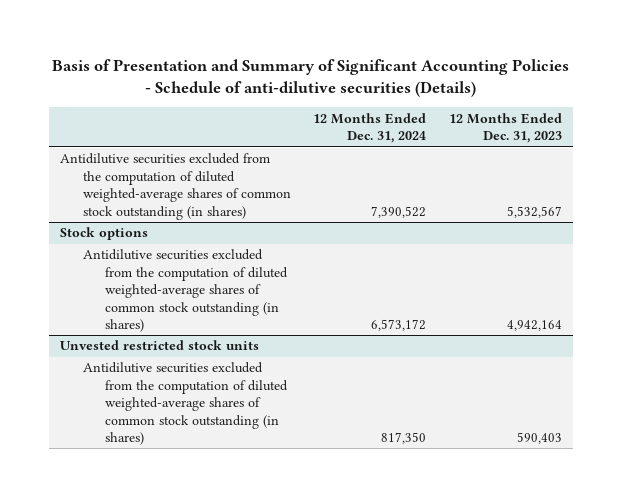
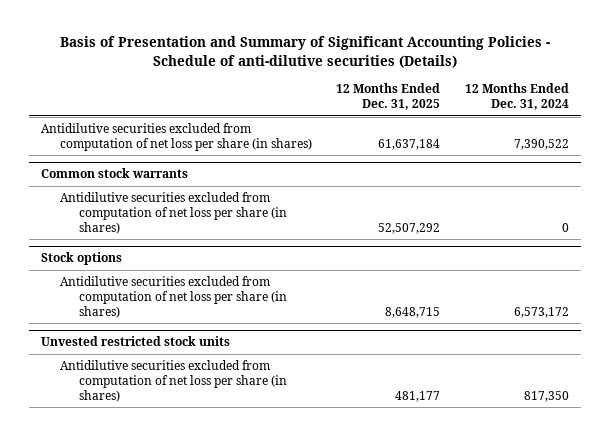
[448,112,562,144] 12 Months Ended Dec. 31, 2023 -> none
none -> [336,83,441,111] 12 Months Ended Dec. 31, 2025
[60,153,291,220] Antidilutive securities excluded from the computation of diluted weighted-average shares of common stock outstanding (in shares) -> [41,122,312,151] Antidilutive securities excluded from computation of net loss per share (in shares)
none -> [41,168,189,179] Common stock warrants
none -> [59,191,287,235] Antidilutive securities excluded from computation of net loss per share (in shares)
[82,249,289,332] Antidilutive securities excluded from the computation of diluted weighted-average shares of common stock outstanding (in shares) -> [59,275,287,319] Antidilutive securities excluded from computation of net loss per share (in shares)
[82,362,289,445] Antidilutive securities excluded from the computation of diluted weighted-average shares of common stock outstanding (in shares) -> [59,359,287,403] Antidilutive securities excluded from computation of net loss per share (in shares)

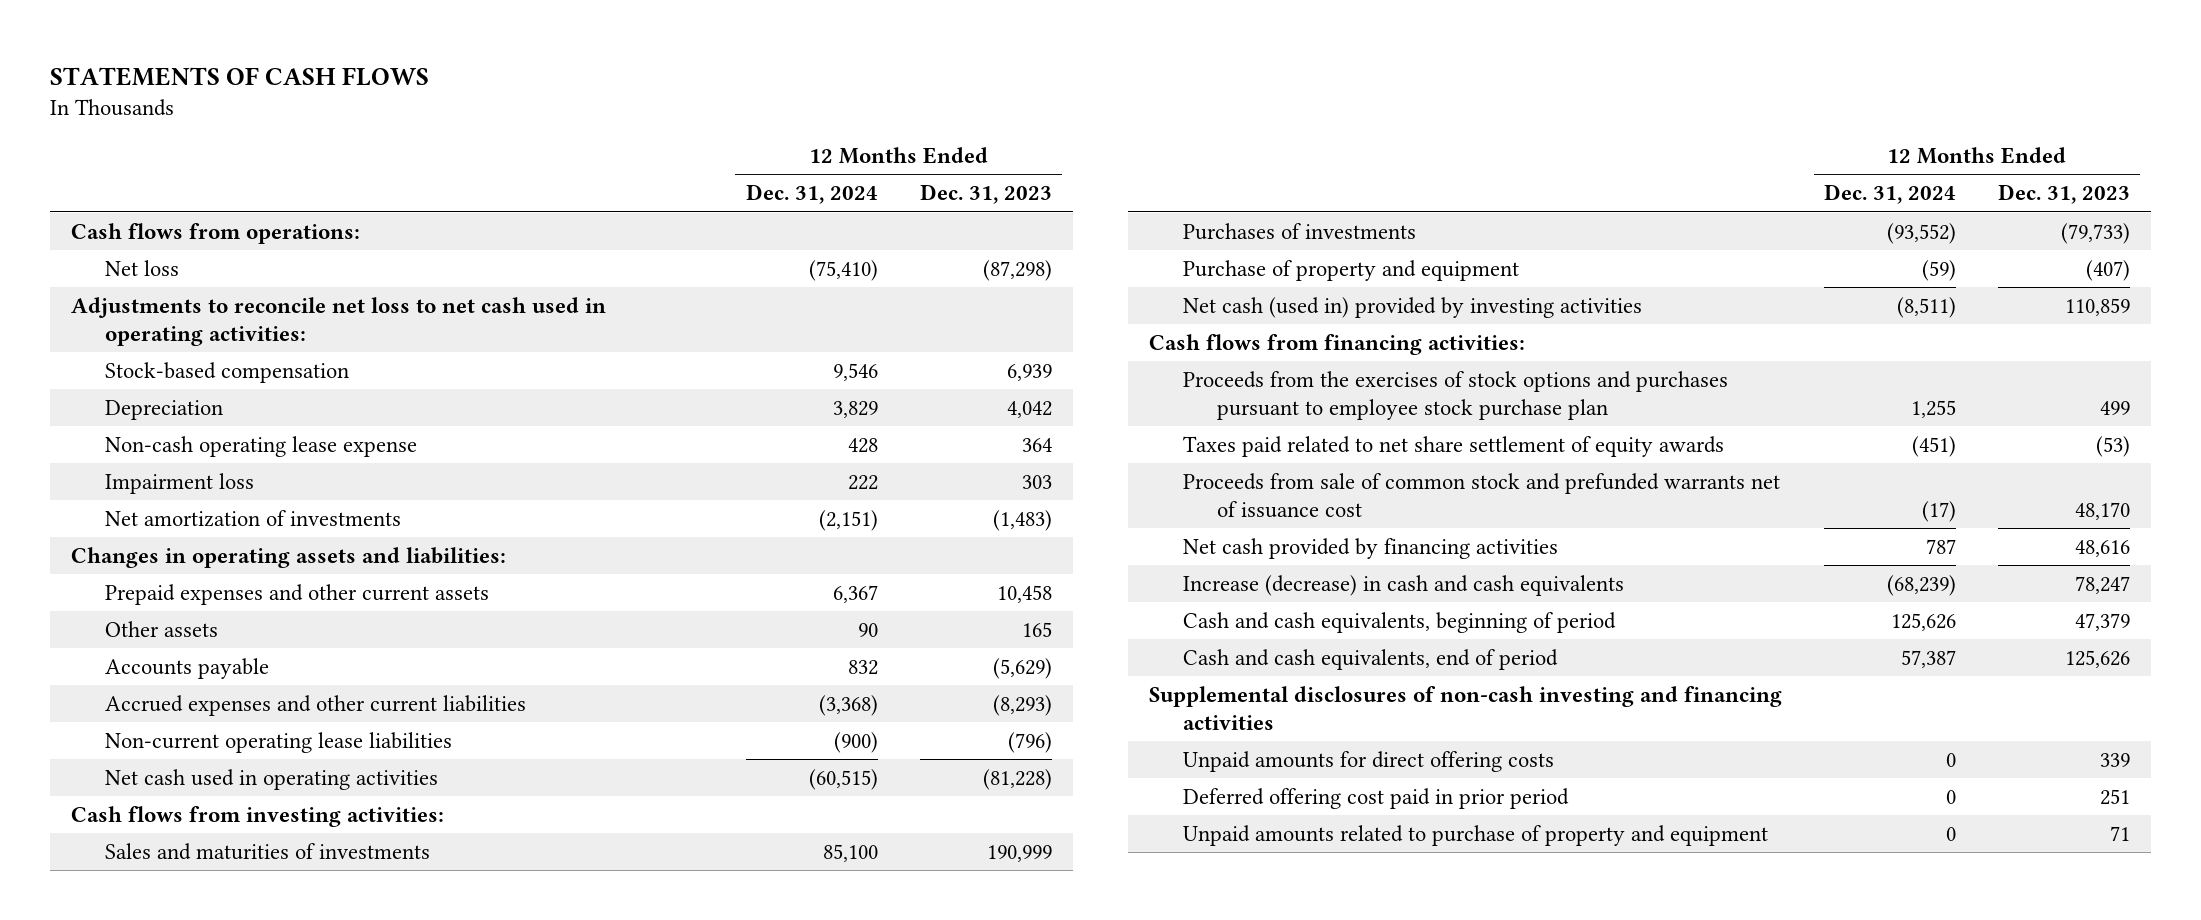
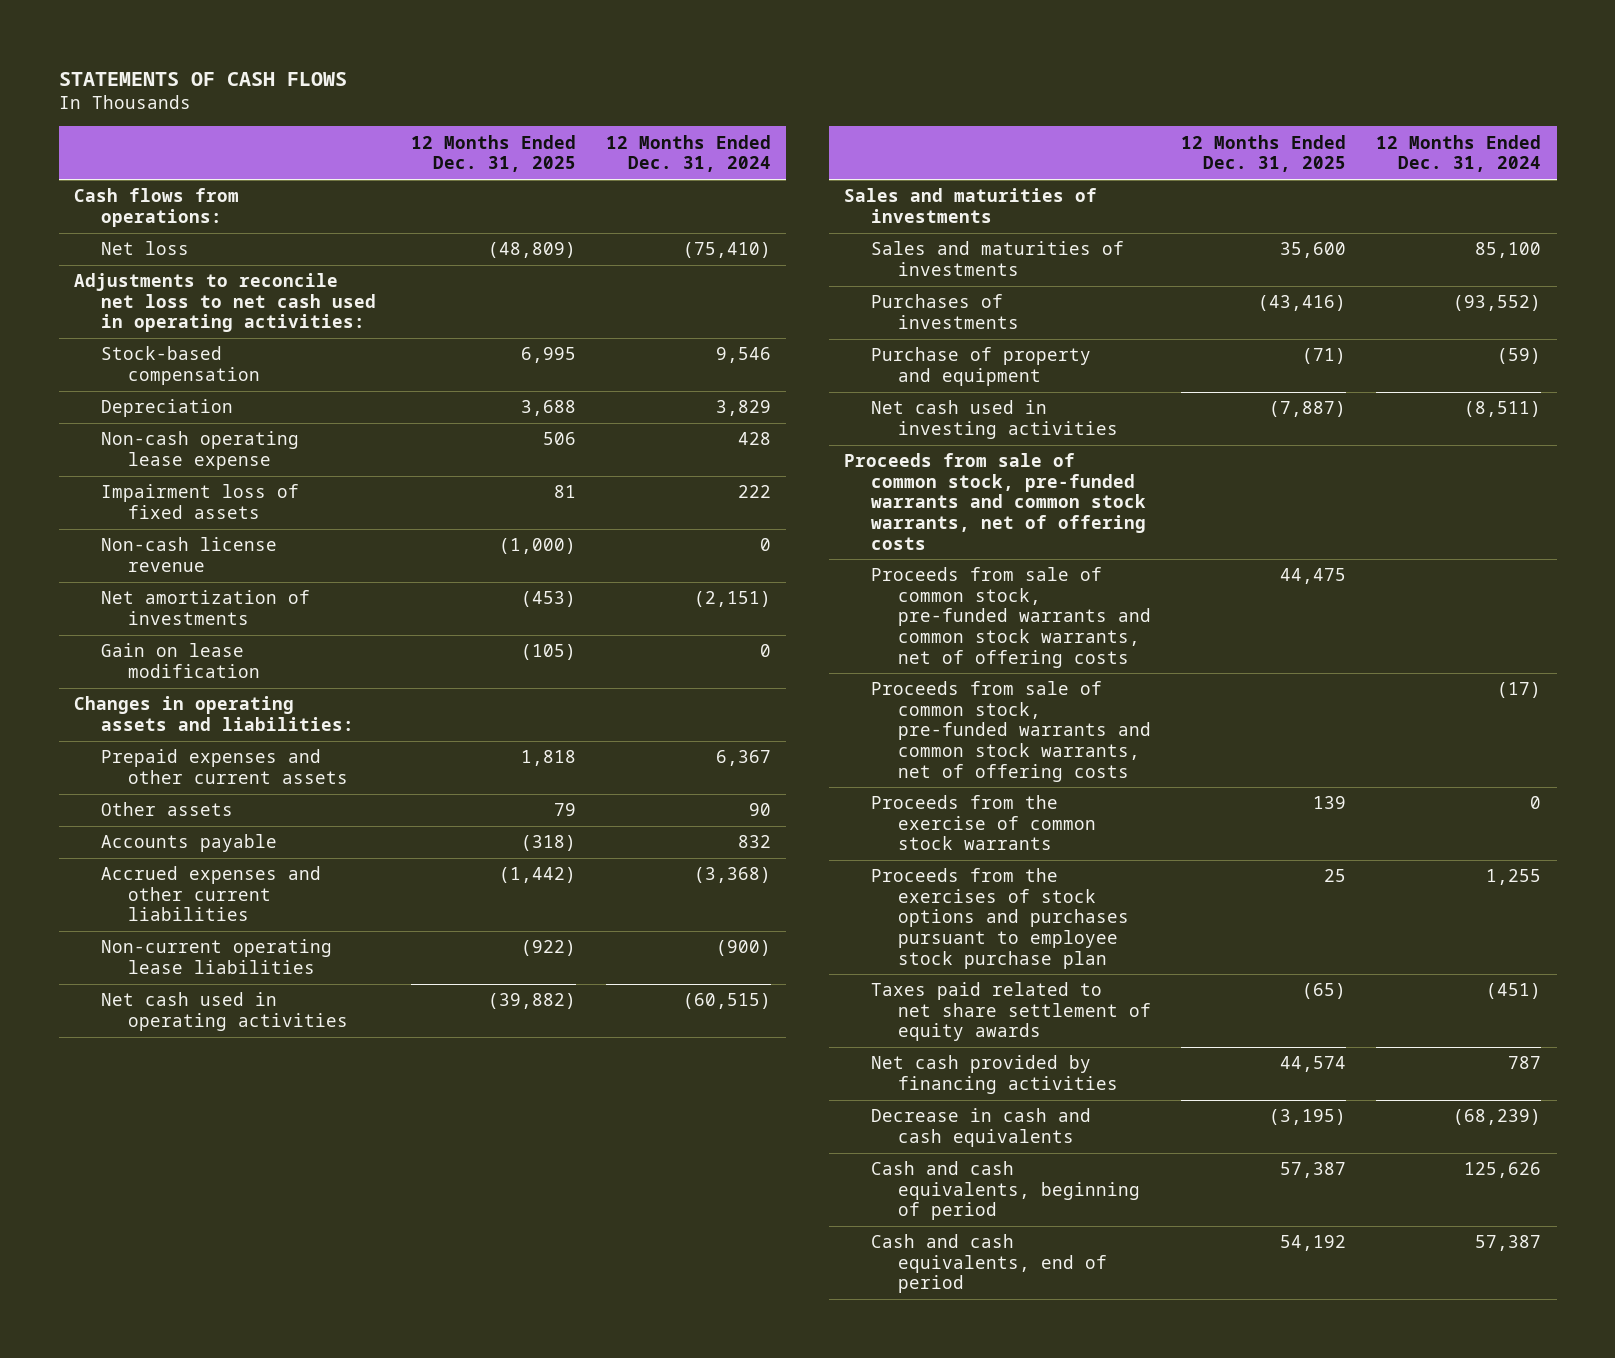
[919,184,1052,205] Dec. 31, 2023 -> none
none -> [410,134,576,173] 12 Months Ended Dec. 31, 2025
[105,472,255,494] Impairment loss -> [100,484,299,519] Impairment loss of fixed assets
none -> [100,537,277,572] Non-cash license revenue
none -> [100,643,260,678] Gain on lease modification
[71,805,445,827] Cash flows from investing activities: -> [844,188,1098,223] Sales and maturities of investments
[1183,296,1643,318] Net cash (used in) provided by investing activities -> [871,400,1119,439] Net cash used in investing activities
[1149,333,1526,355] Cash flows from financing activities: -> [844,453,1147,550] Proceeds from sale of common stock, pre-funded warrants and common stock warrants, net of offering costs
none -> [871,567,1152,668] Proceeds from sale of common stock, pre-funded warrants and common stock warrants, net of offering costs
none -> [871,681,1152,782] Proceeds from sale of common stock, pre-funded warrants and common stock warrants, net of offering costs
none -> [871,795,1097,851] Proceeds from the exercise of common stock warrants
[1183,472,1781,518] Proceeds from sale of common stock and prefunded warrants net of issuance cost -> none
[1183,574,1625,596] Increase (decrease) in cash and cash equivalents -> [871,1108,1092,1147] Decrease in cash and cash equivalents
[1149,685,1783,730] Supplemental disclosures of non-cash investing and financing activities -> none
[1183,750,1555,772] Unpaid amounts for direct offering costs -> none
[1183,787,1570,809] Deferred offering cost paid in prior period -> none
[1183,824,1769,846] Unpaid amounts related to purchase of property and equipment -> none

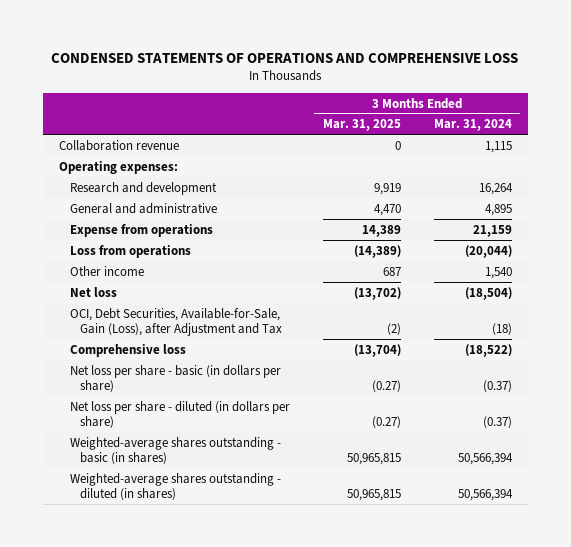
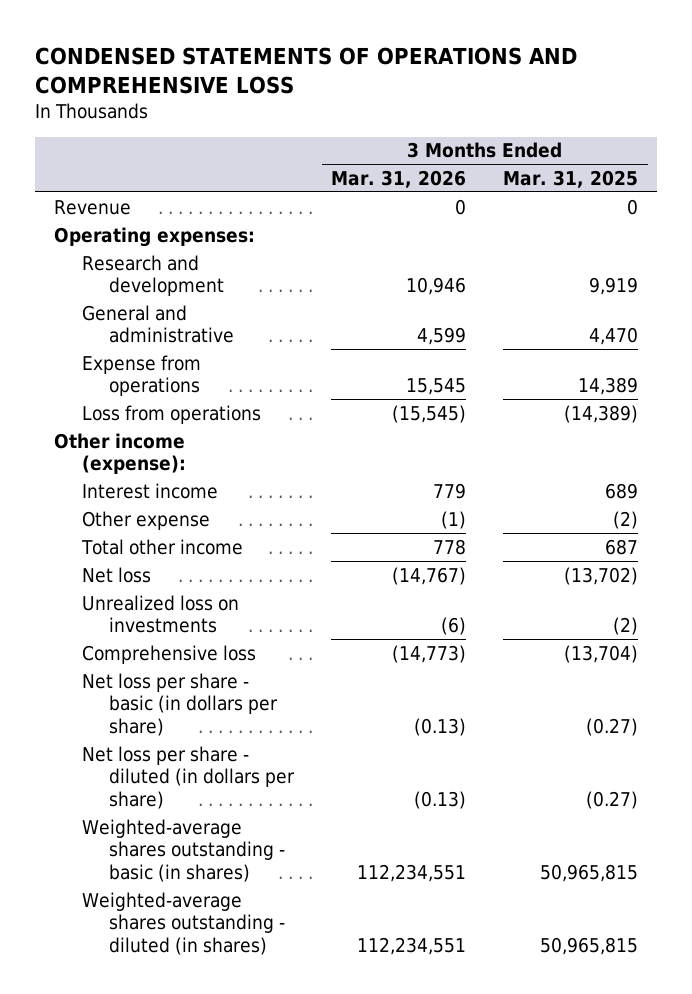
[433,119,512,132] Mar. 31, 2024 -> none
none -> [331,169,467,188] Mar. 31, 2026
[59,139,180,151] Collaboration revenue -> [53,199,131,215] Revenue
none -> [53,432,186,475] Other income (expense):
none -> [81,482,218,499] Interest income
[69,265,144,276] Other income -> [81,510,210,530] Other expense
[382,266,401,276] 687 -> [613,510,639,529] (2)
none -> [80,538,243,555] Total other income
[69,307,282,337] OCI, Debt Securities, Available-for-Sale, Gain (Loss), after Adjustment and Tax -> [81,594,239,634] Unrealized loss on investments

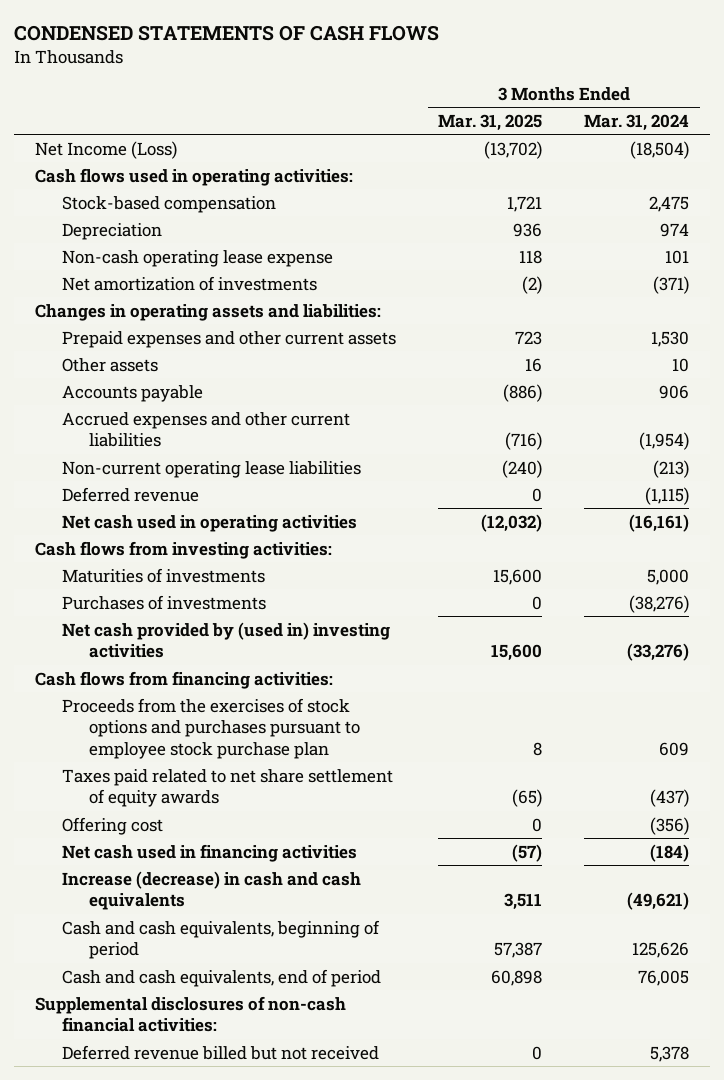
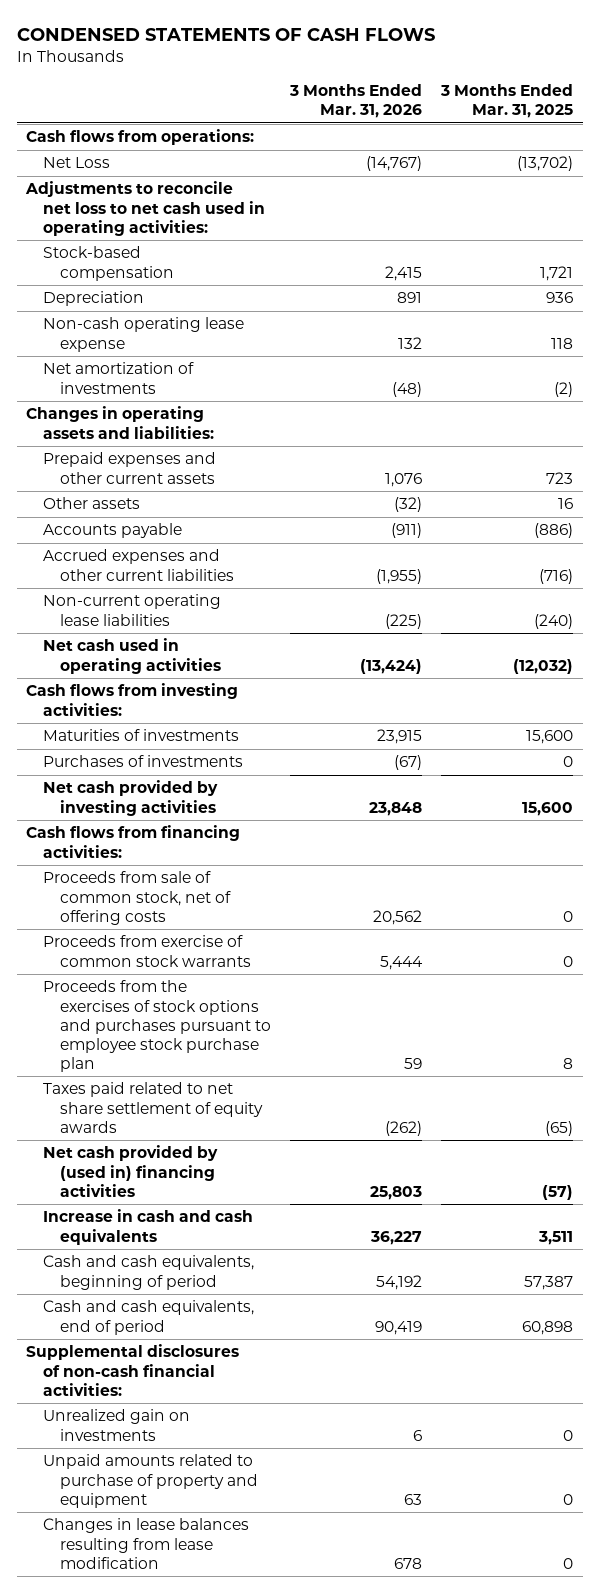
[584,114,690,132] Mar. 31, 2024 -> none
none -> [289,84,423,119] 3 Months Ended Mar. 31, 2026
none -> [26,129,255,146] Cash flows from operations:
[35,140,178,159] Net Income (Loss) -> [43,157,111,169] Net Loss
[35,167,354,186] Cash flows used in operating activities: -> [25,181,266,236] Adjustments to reconcile net loss to net cash used in operating activities:
[61,486,199,502] Deferred revenue -> none
[61,621,390,659] Net cash provided by (used in) investing activities -> [43,780,219,816] Net cash provided by investing activities
none -> [43,871,232,925] Proceeds from sale of common stock, net of offering costs
none -> [43,935,252,967] Proceeds from exercise of common stock warrants
[61,816,163,835] Offering cost -> none
[61,843,357,862] Net cash used in financing activities -> [43,1145,219,1197] Net cash provided by (used in) financing activities
[61,870,361,911] Increase (decrease) in cash and cash equivalents -> [43,1209,254,1245] Increase in cash and cash equivalents
[61,1044,379,1060] Deferred revenue billed but not received -> none
none -> [43,1409,191,1441] Unrealized gain on investments
none -> [43,1454,259,1508] Unpaid amounts related to purchase of property and equipment
none -> [43,1518,250,1569] Changes in lease balances resulting from lease modification

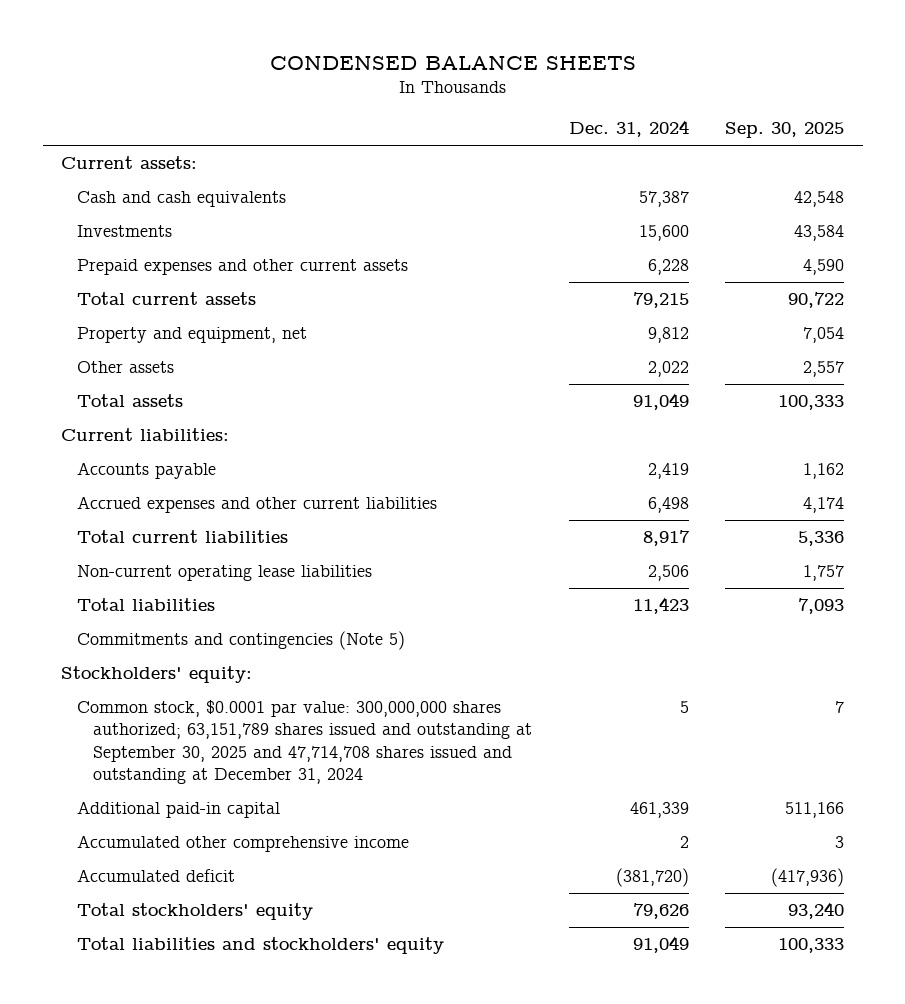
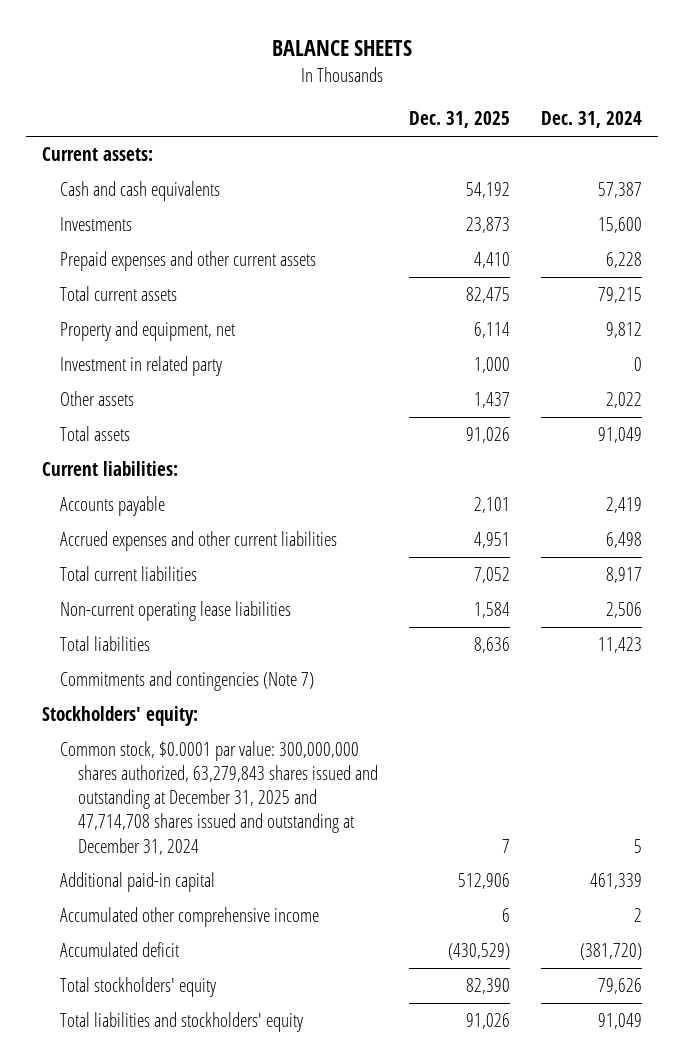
[269,55,636,70] CONDENSED BALANCE SHEETS -> [272,40,413,57] BALANCE SHEETS
[725,122,845,139] Sep. 30, 2025 -> none
none -> [409,111,511,129] Dec. 31, 2025
none -> [59,356,222,377] Investment in related party
[77,631,406,651] Commitments and contingencies (Note 5) -> [59,671,314,692] Commitments and contingencies (Note 7)
[77,700,533,784] Common stock, $0.0001 par value: 300,000,000 shares authorized; 63,151,789 shares issued and outstanding at September 30, 2025 and 47,714,708 shares issued and outstanding at December 31, 2024 -> [59,741,378,855] Common stock, $0.0001 par value: 300,000,000 shares authorized, 63,279,843 shares issued and outstanding at December 31, 2025 and 47,714,708 shares issued and outstanding at December 31, 2024

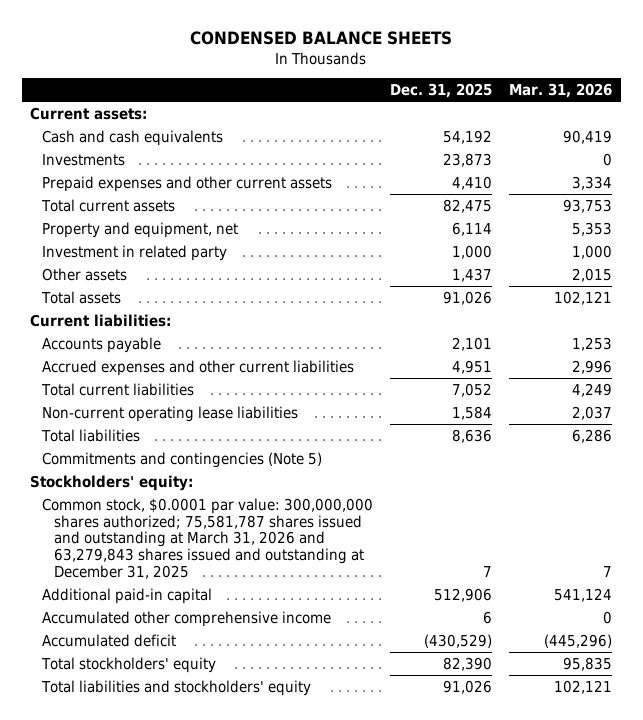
[272,40,413,57] BALANCE SHEETS -> [190,31,453,46] CONDENSED BALANCE SHEETS
[541,111,643,129] Dec. 31, 2024 -> none
none -> [509,82,613,98] Mar. 31, 2026
[59,671,314,692] Commitments and contingencies (Note 7) -> [42,451,323,468] Commitments and contingencies (Note 5)
[59,741,378,855] Common stock, $0.0001 par value: 300,000,000 shares authorized, 63,279,843 shares issued and outstanding at December 31, 2025 and 47,714,708 shares issued and outstanding at December 31, 2024 -> [42,497,374,579] Common stock, $0.0001 par value: 300,000,000 shares authorized; 75,581,787 shares issued and outstanding at March 31, 2026 and 63,279,843 shares issued and outstanding at December 31, 2025

